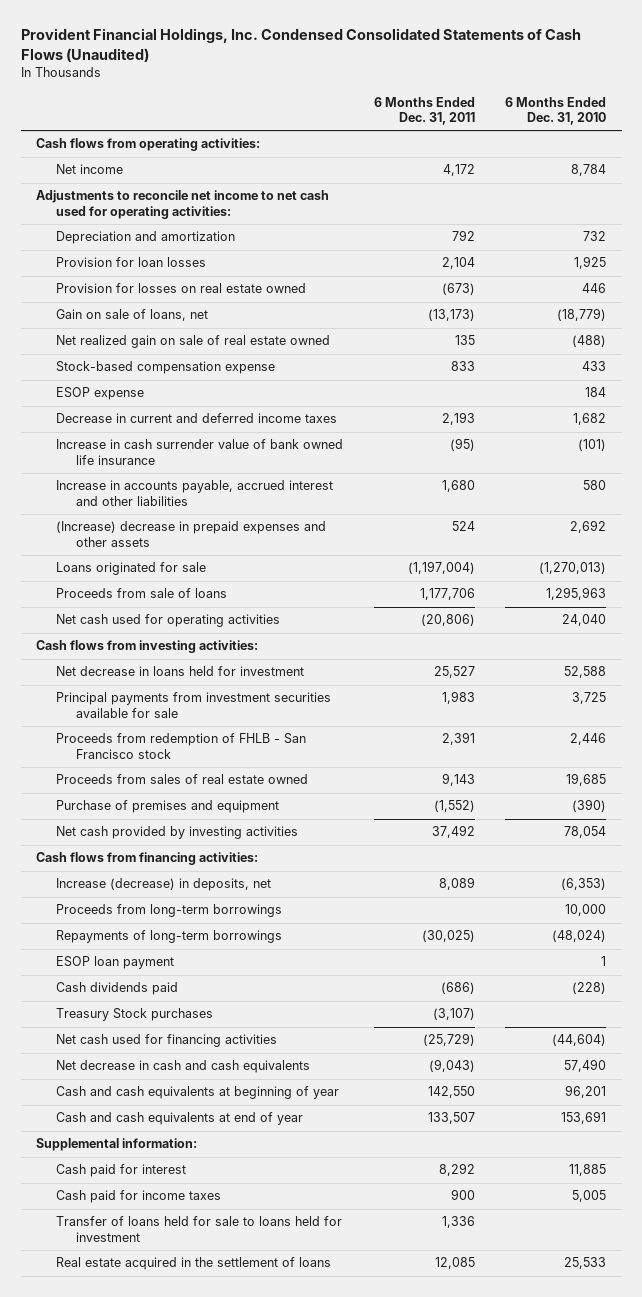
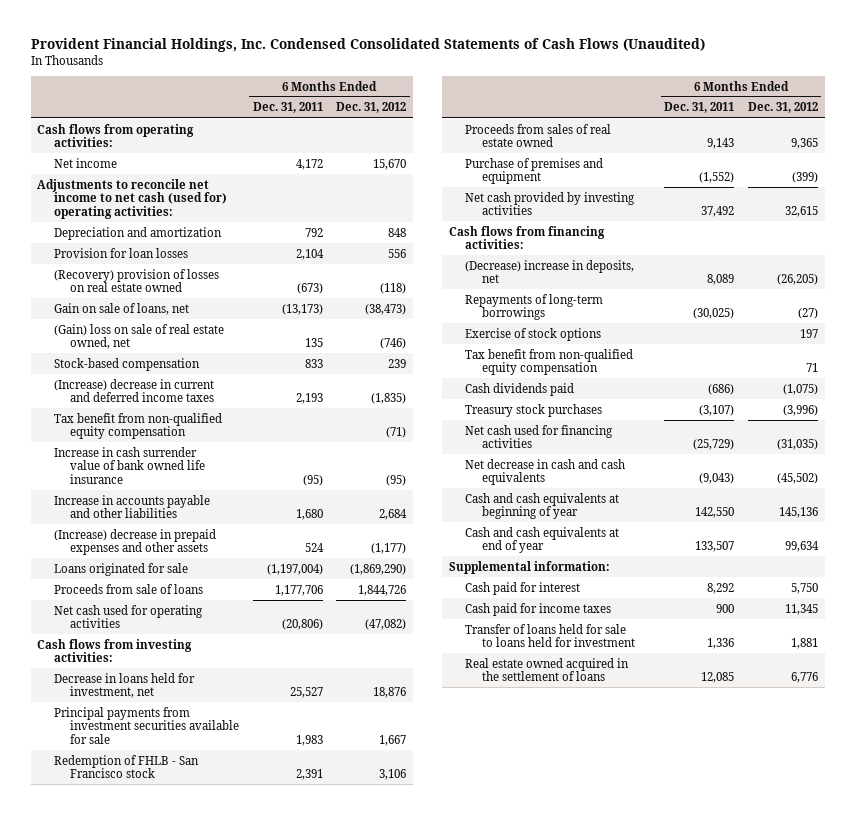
[505,96,607,126] 6 Months Ended Dec. 31, 2010 -> none
none -> [336,102,407,114] Dec. 31, 2012
[35,190,329,220] Adjustments to reconcile net income to net cash used for operating activities: -> [37,178,227,220] Adjustments to reconcile net income to net cash (used for) operating activities:
[55,283,306,294] Provision for losses on real estate owned -> [53,268,219,293] (Recovery) provision of losses on real estate owned
[55,387,144,401] ESOP expense -> none
[55,335,330,349] Net realized gain on sale of real estate owned -> [53,323,224,350] (Gain) loss on sale of real estate owned, net
[55,361,275,375] Stock-based compensation expense -> [53,357,200,371] Stock-based compensation
[55,413,337,424] Decrease in current and deferred income taxes -> [53,378,215,403] (Increase) decrease in current and deferred income taxes
none -> [53,412,222,440] Tax benefit from non-qualified equity compensation
[55,480,333,507] Increase in accounts payable, accrued interest and other liabilities -> [53,494,210,519] Increase in accounts payable and other liabilities
[55,666,304,677] Net decrease in loans held for investment -> [53,672,195,699] Decrease in loans held for investment, net
[55,733,306,760] Proceeds from redemption of FHLB - San Francisco stock -> [53,754,199,779] Redemption of FHLB - San Francisco stock
[55,904,282,918] Proceeds from long-term borrowings -> none
[55,878,271,892] Increase (decrease) in deposits, net -> [465,259,635,284] (Decrease) increase in deposits, net
[55,956,174,970] ESOP loan payment -> none
none -> [465,327,602,341] Exercise of stock options
none -> [465,348,634,376] Tax benefit from non-qualified equity compensation
[55,1008,213,1022] Treasury Stock purchases -> [465,403,603,417] Treasury stock purchases
[55,1257,331,1271] Real estate acquired in the settlement of loans -> [465,657,630,682] Real estate owned acquired in the settlement of loans

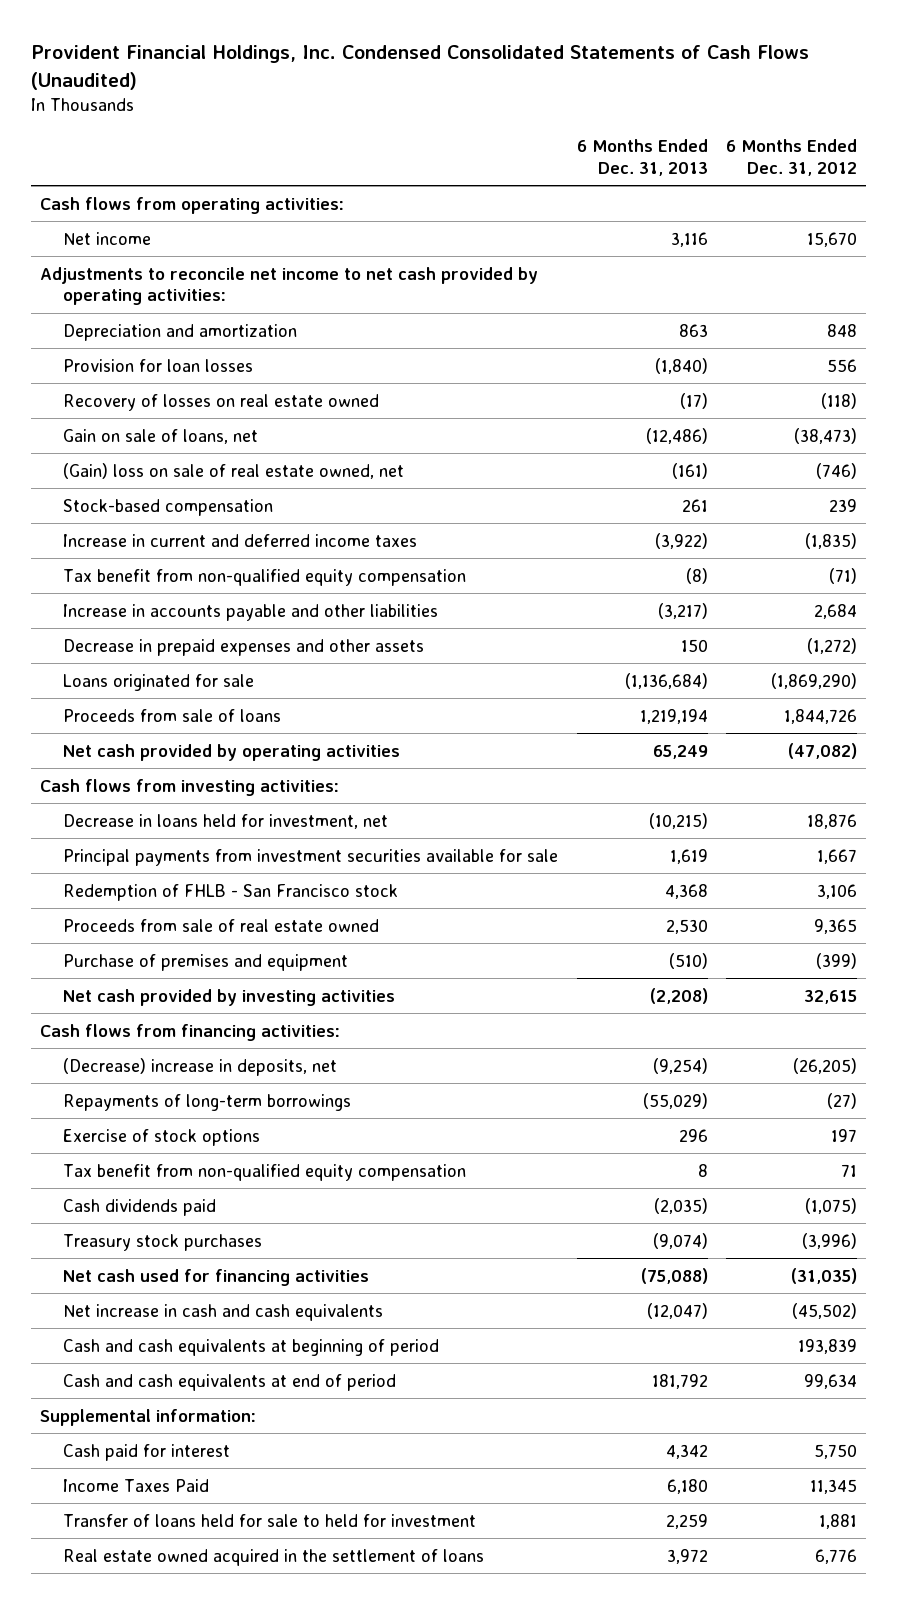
[252,102,323,114] Dec. 31, 2011 -> none
none -> [576,139,708,176] 6 Months Ended Dec. 31, 2013
[37,178,227,220] Adjustments to reconcile net income to net cash (used for) operating activities: -> [40,266,539,306] Adjustments to reconcile net income to net cash provided by operating activities:
[53,268,219,293] (Recovery) provision of losses on real estate owned -> [63,393,380,411] Recovery of losses on real estate owned
[53,378,215,403] (Increase) decrease in current and deferred income taxes -> [63,533,418,547] Increase in current and deferred income taxes
[53,446,206,485] Increase in cash surrender value of bank owned life insurance -> none
[53,528,216,556] (Increase) decrease in prepaid expenses and other assets -> [63,638,425,656] Decrease in prepaid expenses and other assets
[371,543,407,555] (1,177) -> [806,637,857,654] (1,272)
[53,604,203,629] Net cash used for operating activities -> [63,743,401,761] Net cash provided by operating activities
[465,123,612,148] Proceeds from sales of real estate owned -> [63,918,380,932] Proceeds from sale of real estate owned
[465,458,626,486] Net decrease in cash and cash equivalents -> [63,1303,384,1321] Net increase in cash and cash equivalents
[465,492,620,520] Cash and cash equivalents at beginning of year -> [63,1338,440,1356] Cash and cash equivalents at beginning of period
[778,507,818,519] 145,136 -> [797,1338,857,1354] 193,839
[465,526,620,554] Cash and cash equivalents at end of year -> [63,1373,397,1391] Cash and cash equivalents at end of period
[465,602,612,616] Cash paid for income taxes -> [63,1478,210,1492] Income Taxes Paid
[465,623,635,648] Transfer of loans held for sale to loans held for investment -> [63,1513,477,1527] Transfer of loans held for sale to held for investment

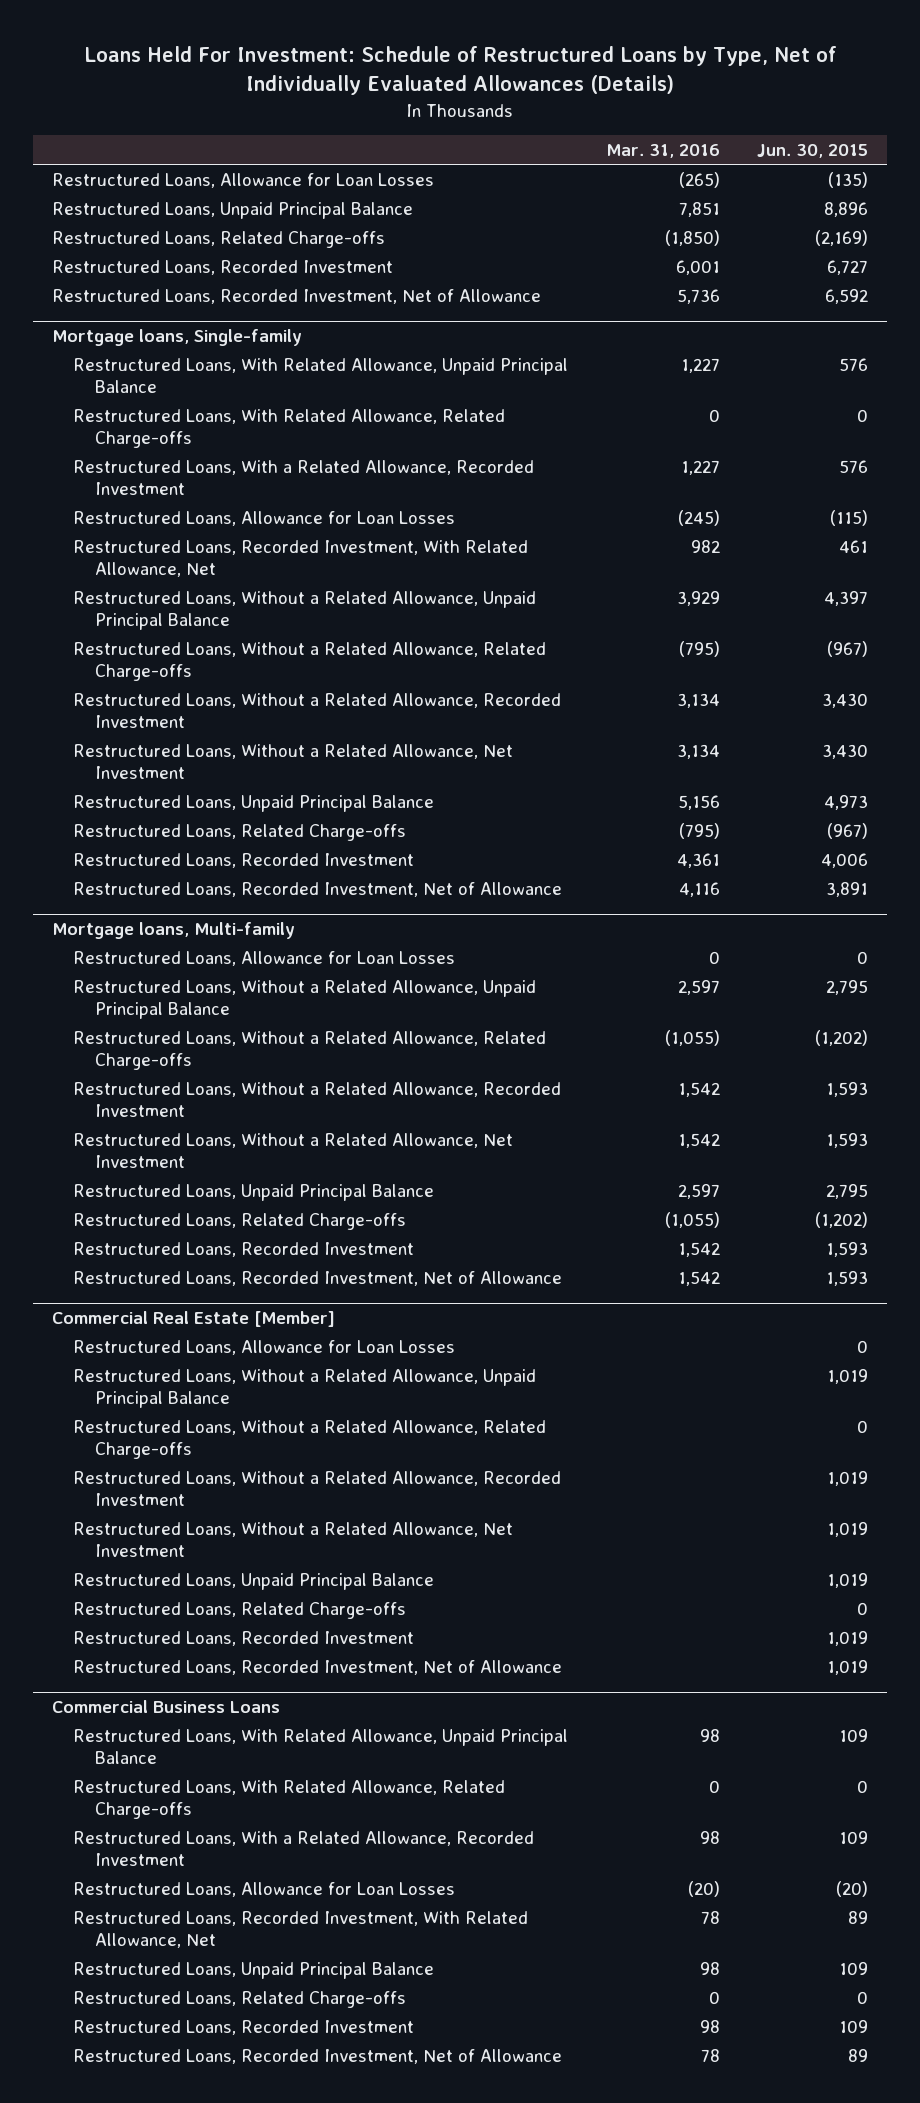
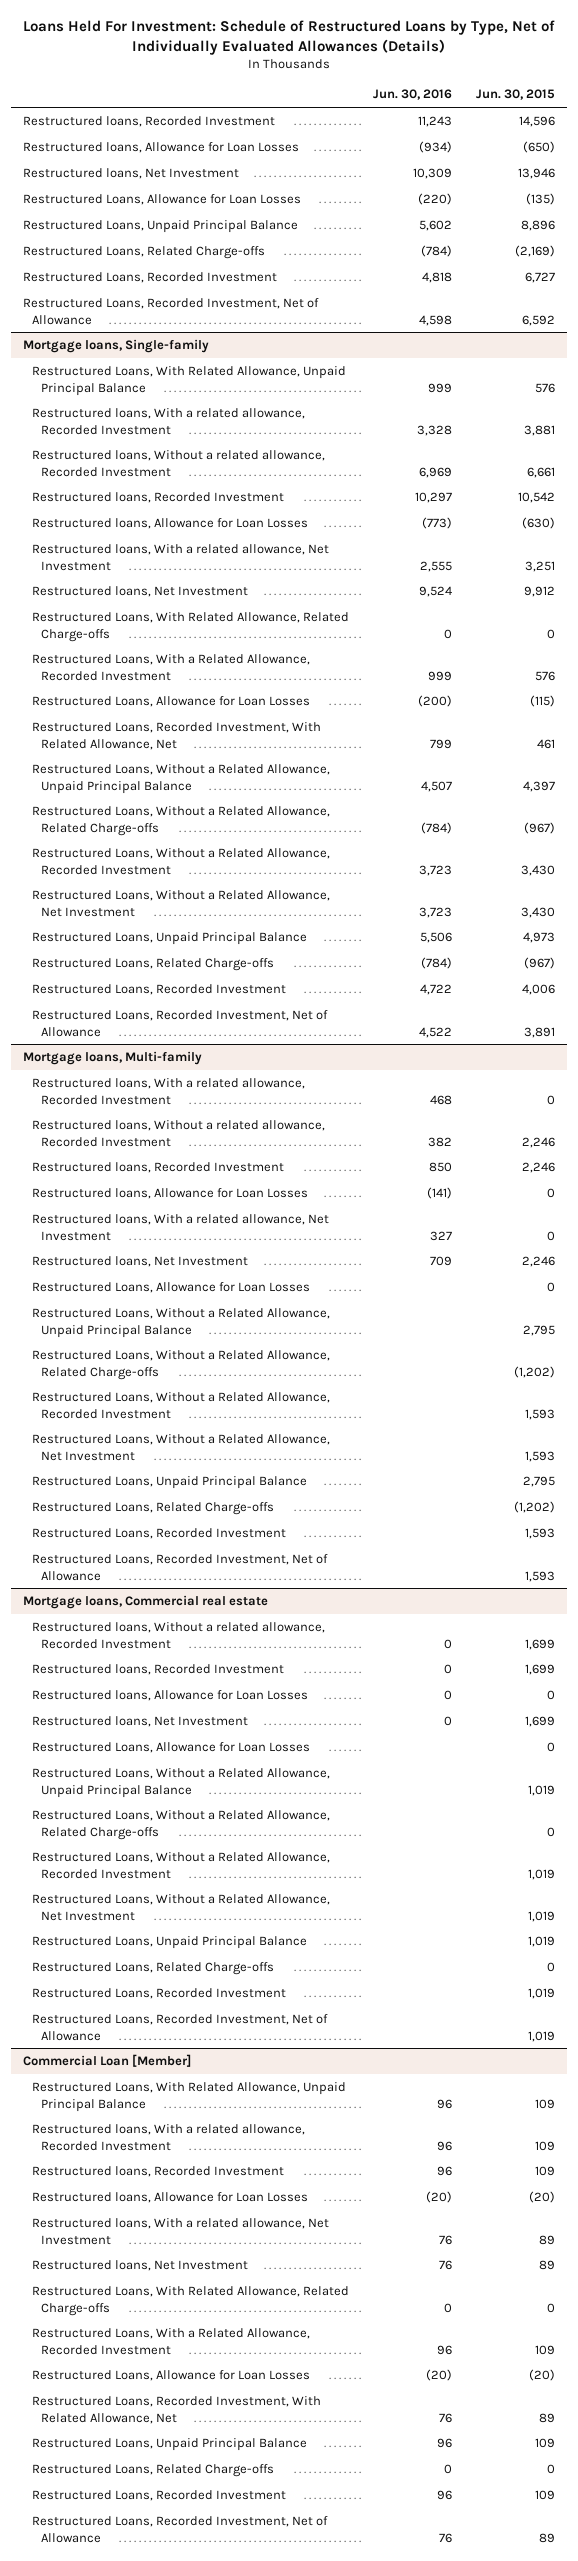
[605,144,720,159] Mar. 31, 2016 -> none
none -> [373,89,453,101] Jun. 30, 2016
none -> [22,115,275,127] Restructured loans, Recorded Investment
none -> [22,141,299,153] Restructured loans, Allowance for Loan Losses
none -> [22,167,239,179] Restructured loans, Net Investment
none -> [32,407,306,435] Restructured loans, With a related allowance, Recorded Investment
none -> [32,449,326,477] Restructured loans, Without a related allowance, Recorded Investment
none -> [32,491,285,503] Restructured loans, Recorded Investment
none -> [32,517,309,529] Restructured loans, Allowance for Loan Losses
none -> [32,543,330,571] Restructured loans, With a related allowance, Net Investment
none -> [32,585,249,597] Restructured loans, Net Investment
none -> [32,1077,306,1105] Restructured loans, With a related allowance, Recorded Investment
none -> [32,1119,326,1147] Restructured loans, Without a related allowance, Recorded Investment
none -> [32,1161,285,1173] Restructured loans, Recorded Investment
none -> [32,1187,309,1199] Restructured loans, Allowance for Loan Losses
none -> [32,1213,330,1241] Restructured loans, With a related allowance, Net Investment
none -> [32,1255,249,1267] Restructured loans, Net Investment
[51,1310,335,1327] Commercial Real Estate [Member] -> [22,1594,268,1609] Mortgage loans, Commercial real estate
none -> [32,1621,326,1649] Restructured loans, Without a related allowance, Recorded Investment
none -> [32,1663,285,1675] Restructured loans, Recorded Investment
none -> [32,1689,309,1701] Restructured loans, Allowance for Loan Losses
none -> [32,1715,249,1727] Restructured loans, Net Investment
[51,1699,280,1713] Commercial Business Loans -> [22,2053,191,2067] Commercial Loan [Member]
none -> [32,2123,306,2151] Restructured loans, With a related allowance, Recorded Investment
none -> [32,2165,285,2177] Restructured loans, Recorded Investment
none -> [32,2191,309,2203] Restructured loans, Allowance for Loan Losses
none -> [32,2217,330,2245] Restructured loans, With a related allowance, Net Investment
none -> [32,2259,249,2271] Restructured loans, Net Investment

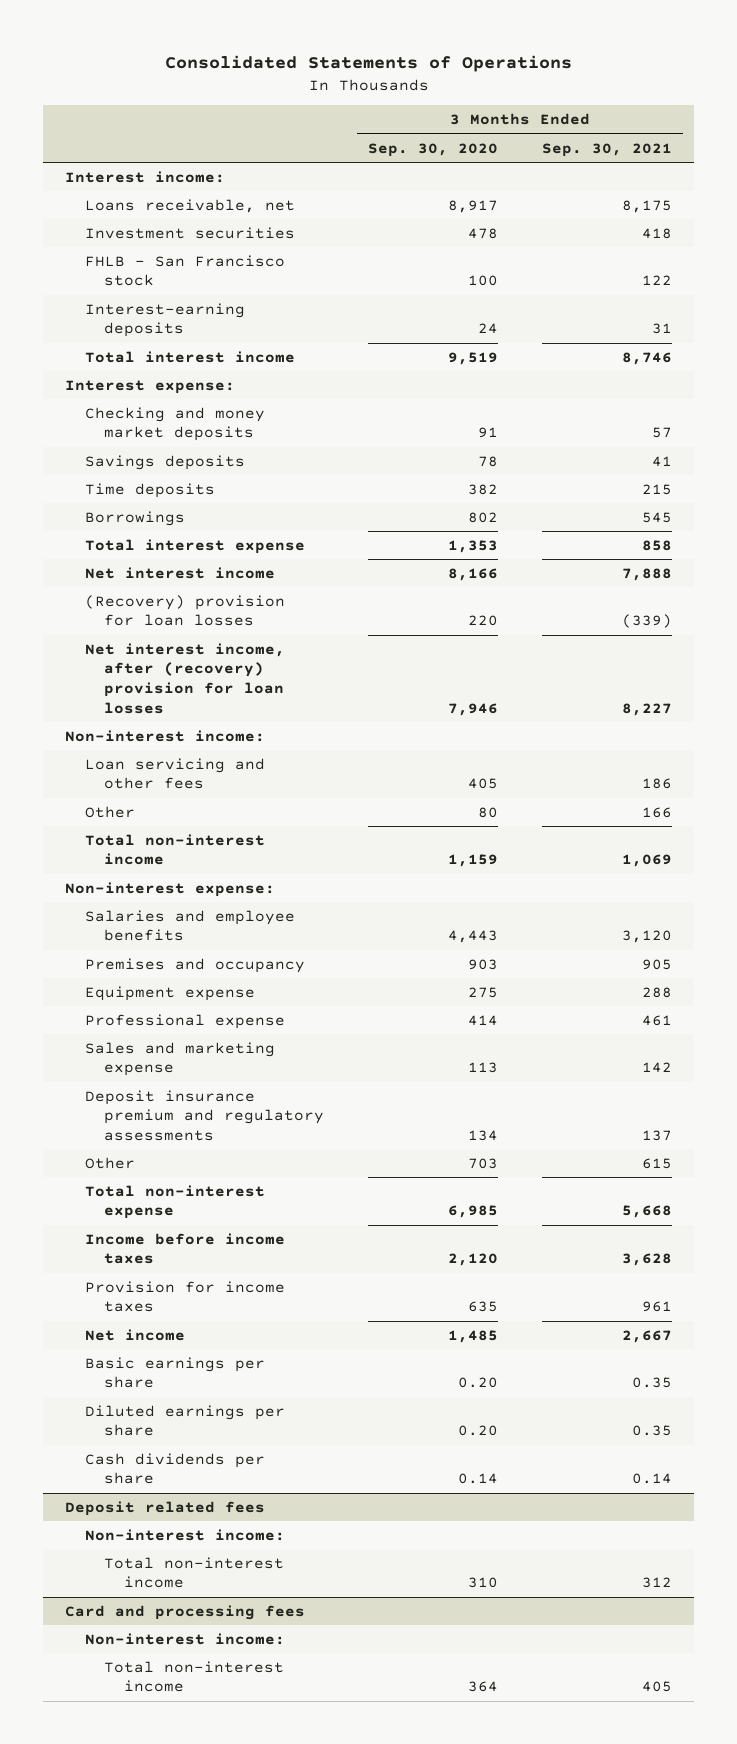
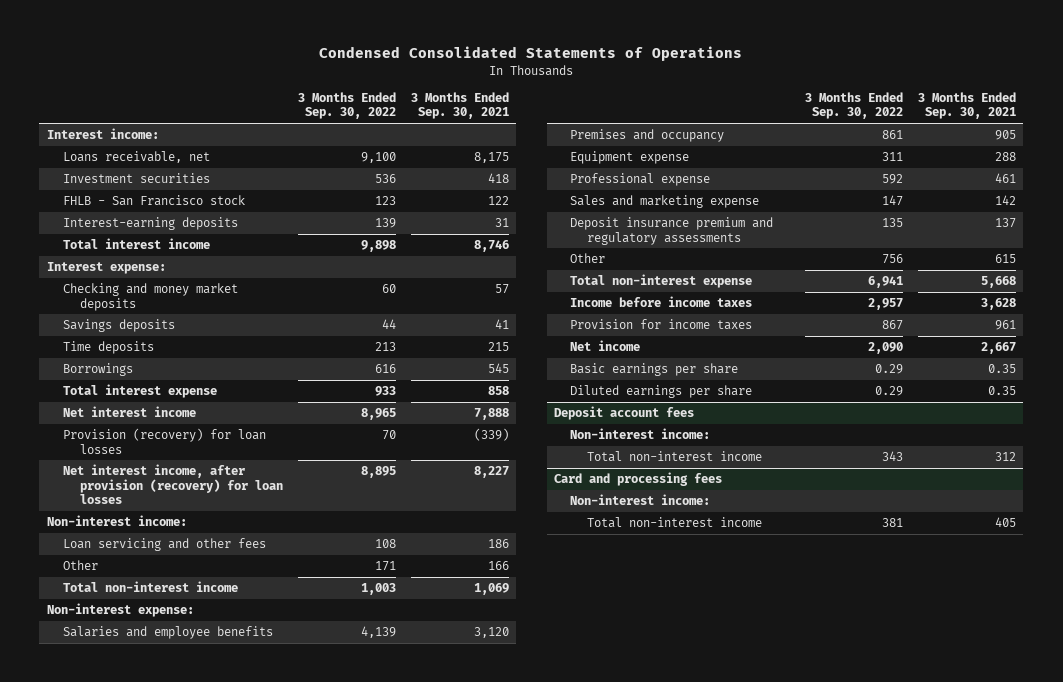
[164,54,572,72] Consolidated Statements of Operations -> [319,46,743,62] Condensed Consolidated Statements of Operations
[368,142,499,157] Sep. 30, 2020 -> none
none -> [297,91,396,120] 3 Months Ended Sep. 30, 2022
[84,594,285,627] (Recovery) provision for loan losses -> [63,428,267,454] Provision (recovery) for loan losses
[84,642,285,714] Net interest income, after (recovery) provision for loan losses -> [63,464,283,505] Net interest income, after provision (recovery) for loan losses
[84,1452,265,1485] Cash dividends per share -> none
[65,1500,266,1516] Deposit related fees -> [554,406,695,421] Deposit account fees

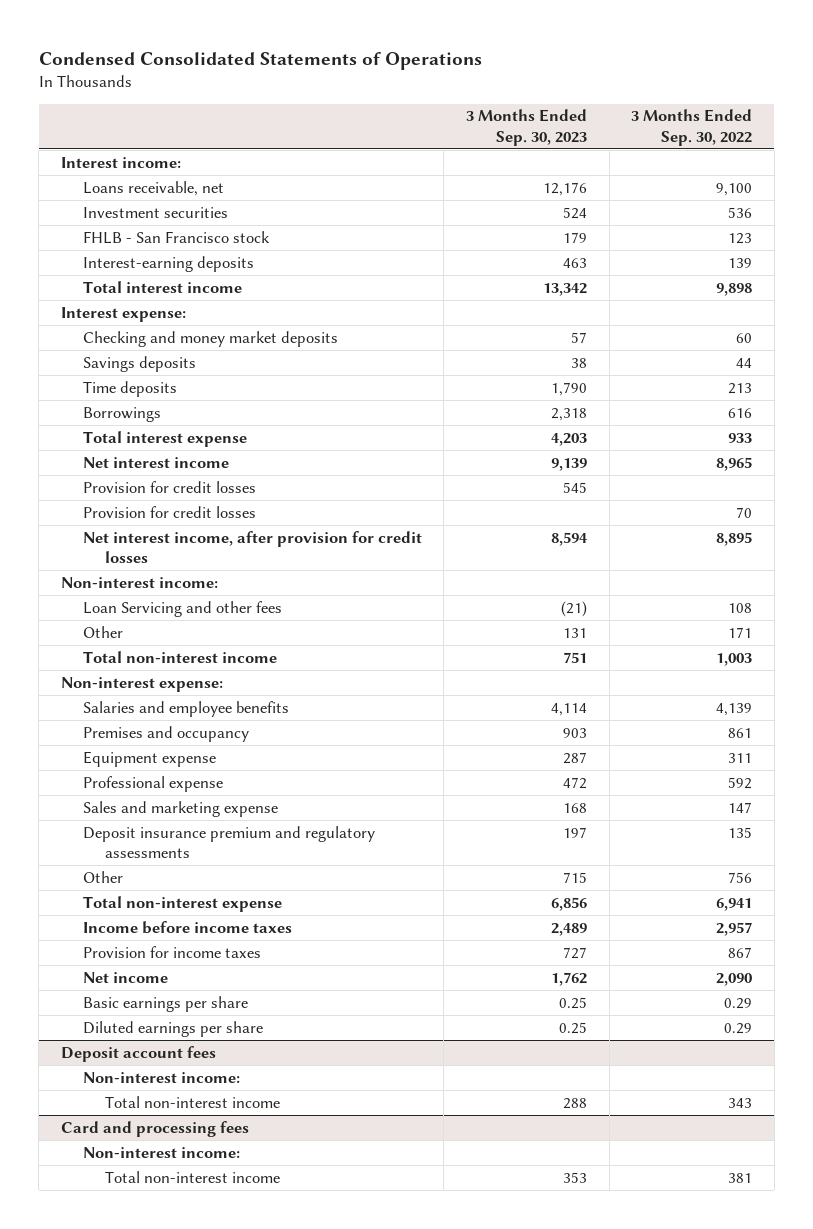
[410,91,509,120] 3 Months Ended Sep. 30, 2021 -> none
none -> [466,109,588,146] 3 Months Ended Sep. 30, 2023
none -> [82,480,256,493] Provision for credit losses
[63,428,267,454] Provision (recovery) for loan losses -> [82,505,256,518] Provision for credit losses
[63,464,283,505] Net interest income, after provision (recovery) for loan losses -> [82,530,422,564] Net interest income, after provision for credit losses
[63,538,267,552] Loan servicing and other fees -> [82,600,282,617] Loan Servicing and other fees

